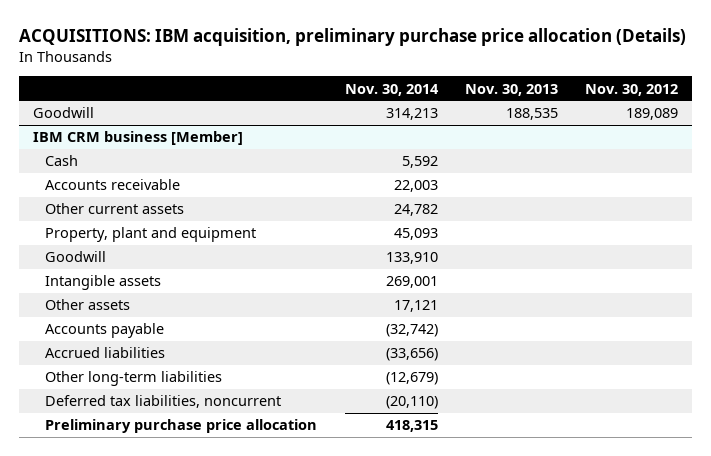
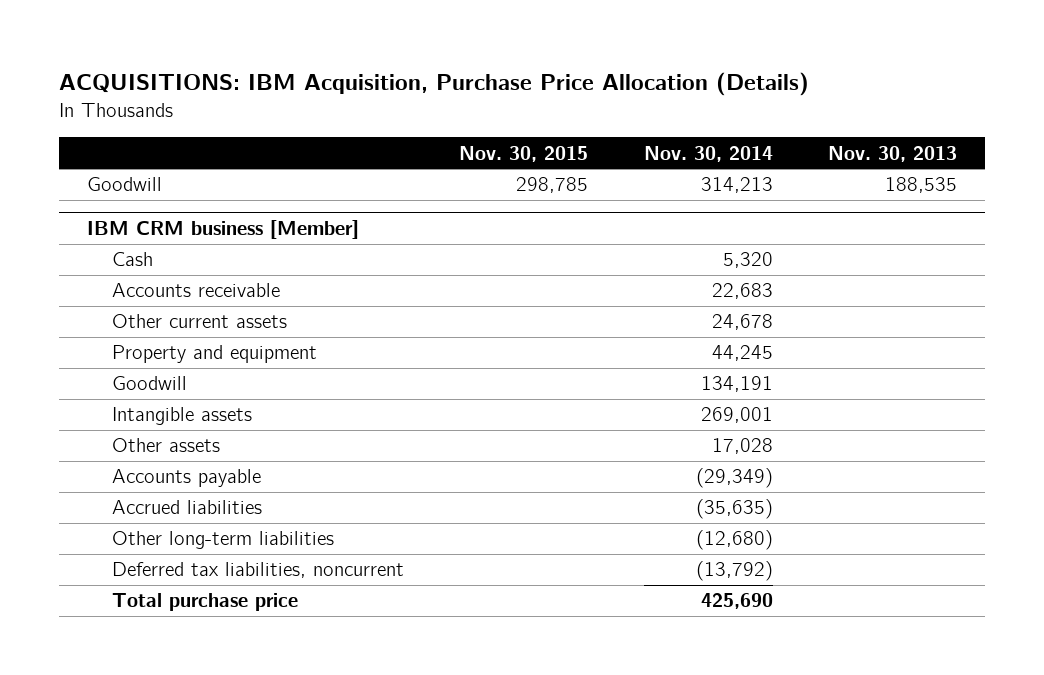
[19,27,687,46] ACQUISITIONS: IBM acquisition, preliminary purchase price allocation (Details) -> [59,72,810,97] ACQUISITIONS: IBM Acquisition, Purchase Price Allocation (Details)
[585,83,679,96] Nov. 30, 2012 -> none
none -> [459,145,589,162] Nov. 30, 2015
[401,156,438,169] 5,592 -> [722,252,773,269] 5,320
[393,180,438,193] 22,003 -> [711,283,773,300] 22,683
[393,204,438,217] 24,782 -> [711,314,773,331] 24,678
[45,227,257,243] Property, plant and equipment -> [111,345,317,364] Property and equipment
[393,228,438,241] 45,093 -> [711,345,773,362] 44,245
[385,252,438,265] 133,910 -> [700,376,773,393] 134,191
[45,419,318,434] Preliminary purchase price allocation -> none
[393,300,438,313] 17,121 -> [711,438,773,455] 17,028
[385,324,438,338] (32,742) -> [695,468,773,489] (29,349)
[385,348,438,362] (33,656) -> [695,499,773,520] (35,635)
[385,372,438,386] (12,679) -> [695,530,773,551] (12,680)
[385,396,438,410] (20,110) -> [695,561,773,582] (13,792)
none -> [111,593,298,612] Total purchase price

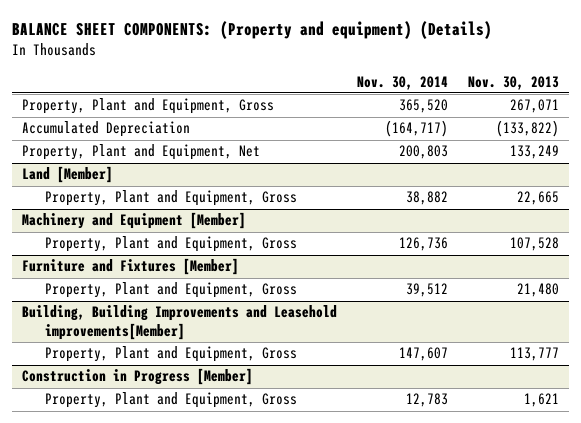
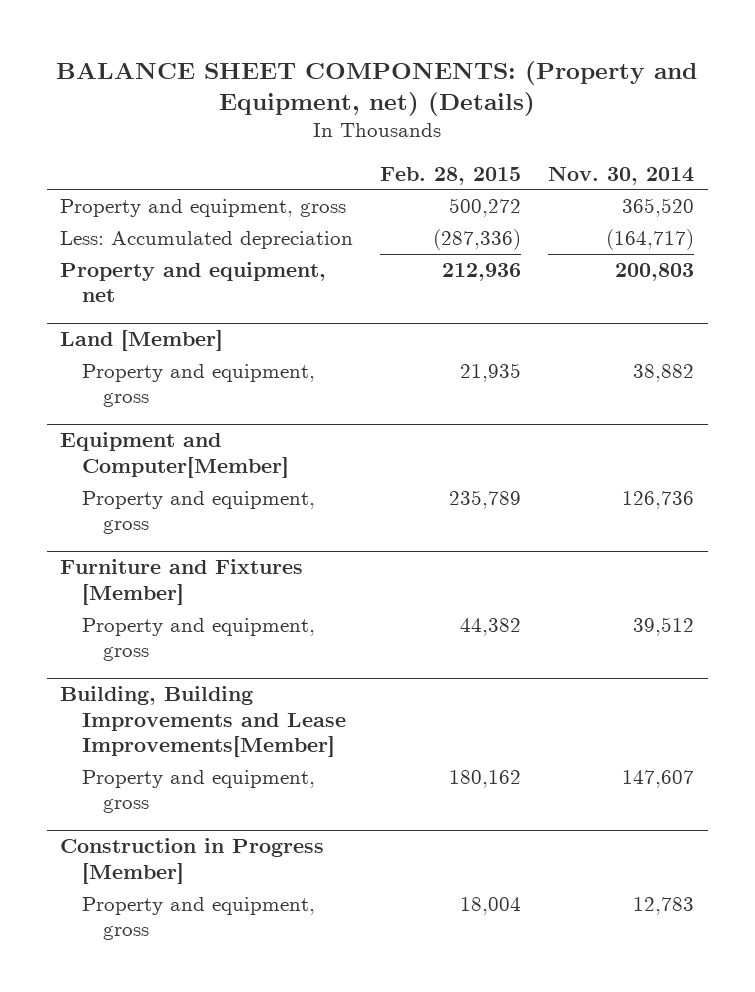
[12,21,493,40] BALANCE SHEET COMPONENTS: (Property and equipment) (Details) -> [56,60,698,117] BALANCE SHEET COMPONENTS: (Property and Equipment, net) (Details)
[468,75,560,90] Nov. 30, 2013 -> none
none -> [380,166,522,185] Feb. 28, 2015
[22,98,275,115] Property, Plant and Equipment, Gross -> [60,198,347,217] Property and equipment, gross
[22,121,191,138] Accumulated Depreciation -> [60,230,354,249] Less: Accumulated depreciation
[22,144,261,161] Property, Plant and Equipment, Net -> [60,261,327,303] Property and equipment, net
[44,190,297,207] Property, Plant and Equipment, Gross -> [81,363,315,408] Property and equipment, gross
[22,212,247,230] Machinery and Equipment [Member] -> [60,432,289,478] Equipment and Computer[Member]
[44,236,297,253] Property, Plant and Equipment, Gross -> [81,490,315,535] Property and equipment, gross
[44,282,297,299] Property, Plant and Equipment, Gross -> [81,617,315,662] Property and equipment, gross
[22,305,338,341] Building, Building Improvements and Leasehold improvements[Member] -> [60,686,346,758] Building, Building Improvements and Lease Improvements[Member]
[44,346,297,363] Property, Plant and Equipment, Gross -> [81,769,315,814] Property and equipment, gross
[44,392,297,409] Property, Plant and Equipment, Gross -> [81,896,315,941] Property and equipment, gross

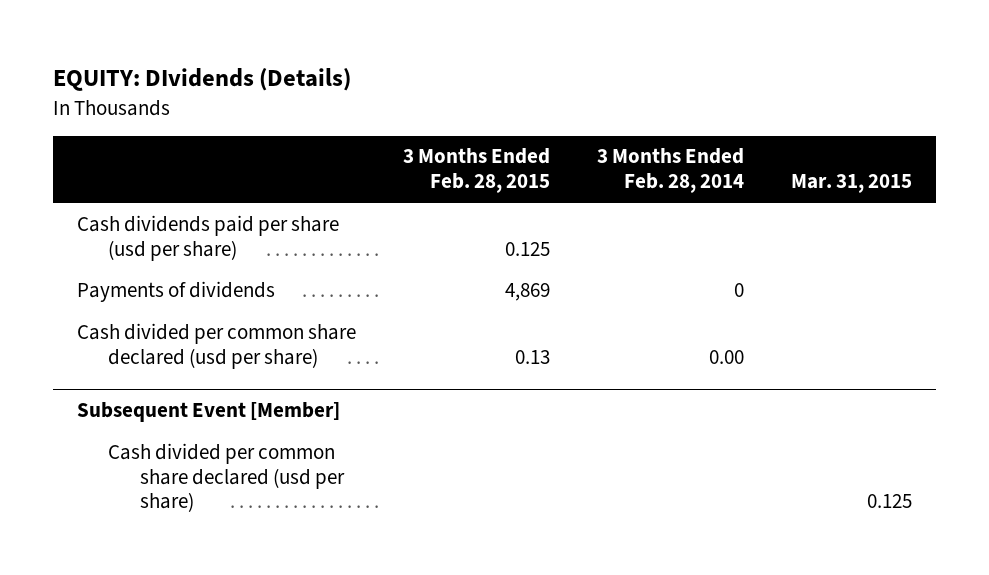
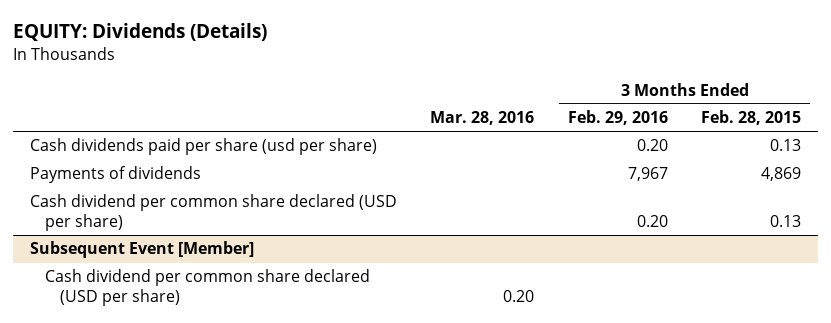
[53,67,352,91] EQUITY: DIvidends (Details) -> [13,23,268,42] EQUITY: Dividends (Details)
[596,148,744,194] 3 Months Ended Feb. 28, 2014 -> none
[790,174,912,194] Mar. 31, 2015 -> none
none -> [430,111,535,126] Mar. 28, 2016
none -> [567,110,668,126] Feb. 29, 2016
[504,241,550,256] 0.125 -> [770,139,802,152] 0.13
[76,322,356,369] Cash divided per common share declared (usd per share) -> [29,194,397,232] Cash dividend per common share declared (USD per share)
[108,442,346,513] Cash divided per common share declared (usd per share) -> [44,269,370,307] Cash dividend per common share declared (USD per share)

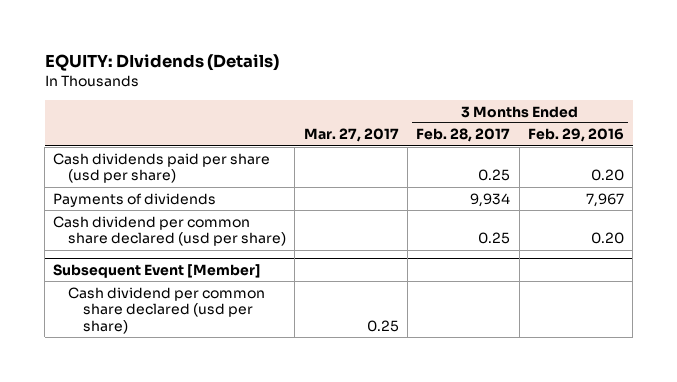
[13,23,268,42] EQUITY: Dividends (Details) -> [44,53,279,71] EQUITY: DIvidends (Details)
[430,111,535,126] Mar. 28, 2016 -> none
[701,110,802,126] Feb. 28, 2015 -> none
none -> [303,128,399,143] Mar. 27, 2017
none -> [416,128,511,143] Feb. 28, 2017
[29,194,397,232] Cash dividend per common share declared (USD per share) -> [53,215,287,247] Cash dividend per common share declared (usd per share)
[44,269,370,307] Cash dividend per common share declared (USD per share) -> [68,286,266,335] Cash dividend per common share declared (usd per share)

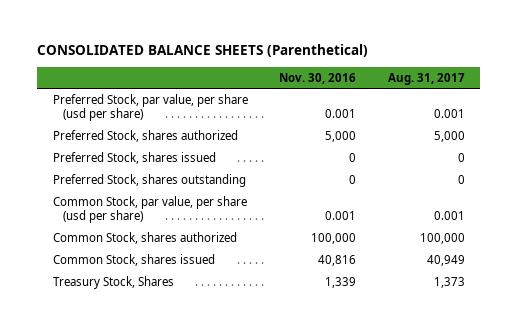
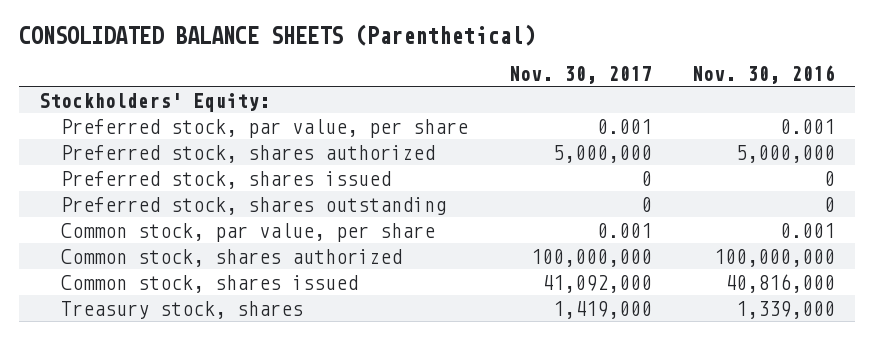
[387,72,465,85] Aug. 31, 2017 -> none
none -> [508,65,652,84] Nov. 30, 2017
none -> [39,92,271,112] Stockholders' Equity:
[52,93,248,122] Preferred Stock, par value, per share (usd per share) -> [61,118,469,138] Preferred stock, par value, per share
[52,129,238,142] Preferred Stock, shares authorized -> [61,144,436,163] Preferred stock, shares authorized
[325,130,357,142] 5,000 -> [735,144,835,163] 5,000,000
[52,151,216,164] Preferred Stock, shares issued -> [61,170,392,189] Preferred stock, shares issued
[52,173,246,187] Preferred Stock, shares outstanding -> [61,196,447,215] Preferred stock, shares outstanding
[52,195,247,224] Common Stock, par value, per share (usd per share) -> [61,222,436,242] Common stock, par value, per share
[52,231,237,244] Common Stock, shares authorized -> [61,248,403,267] Common stock, shares authorized
[311,232,357,244] 100,000 -> [713,248,835,267] 100,000,000
[52,253,215,266] Common Stock, shares issued -> [61,274,359,293] Common stock, shares issued
[318,254,357,266] 40,816 -> [724,273,835,293] 40,816,000
[52,275,174,289] Treasury Stock, Shares -> [61,300,304,319] Treasury stock, shares
[325,276,357,288] 1,339 -> [735,300,835,319] 1,339,000

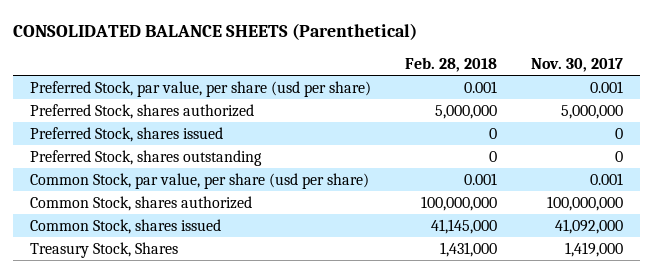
[691,64,835,84] Nov. 30, 2016 -> none
none -> [405,57,498,73] Feb. 28, 2018
[39,92,271,112] Stockholders' Equity: -> none
[61,118,469,138] Preferred stock, par value, per share -> [30,80,372,97] Preferred Stock, par value, per share (usd per share)
[61,144,436,163] Preferred stock, shares authorized -> [30,103,255,119] Preferred Stock, shares authorized
[61,170,392,189] Preferred stock, shares issued -> [30,126,224,142] Preferred Stock, shares issued
[61,196,447,215] Preferred stock, shares outstanding -> [30,149,263,166] Preferred Stock, shares outstanding
[61,222,436,242] Common stock, par value, per share -> [30,172,370,189] Common Stock, par value, per share (usd per share)
[61,248,403,267] Common stock, shares authorized -> [30,195,253,211] Common Stock, shares authorized
[61,274,359,293] Common stock, shares issued -> [30,218,222,234] Common Stock, shares issued
[61,300,304,319] Treasury stock, shares -> [30,241,179,258] Treasury Stock, Shares

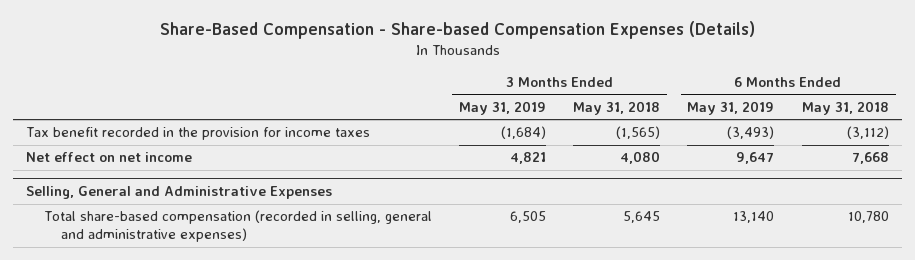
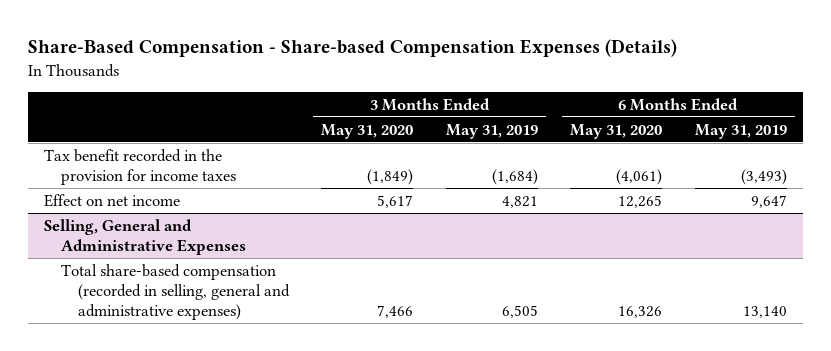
[573,100,661,115] May 31, 2018 -> none
[801,100,889,115] May 31, 2018 -> none
none -> [321,123,414,139] May 31, 2020
none -> [570,123,663,139] May 31, 2020
[26,152,193,163] Net effect on net income -> [44,193,181,207] Effect on net income

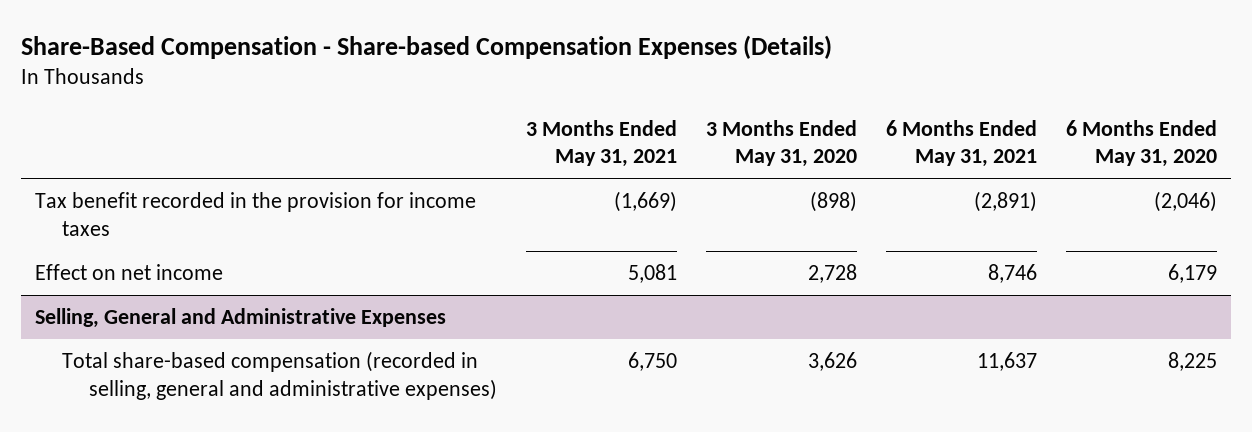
[445,123,538,139] May 31, 2019 -> none
[694,123,787,139] May 31, 2019 -> none
none -> [525,119,677,168] 3 Months Ended May 31, 2021
none -> [885,119,1037,168] 6 Months Ended May 31, 2021
[367,168,414,185] (1,849) -> [809,191,857,213] (898)
[616,168,663,185] (4,061) -> [1153,191,1217,213] (2,046)
[377,194,414,208] 5,617 -> [807,264,857,284] 2,728
[618,194,663,208] 12,265 -> [1167,264,1217,284] 6,179
[377,304,414,318] 7,466 -> [807,352,857,372] 3,626
[618,305,663,318] 16,326 -> [1167,352,1217,372] 8,225

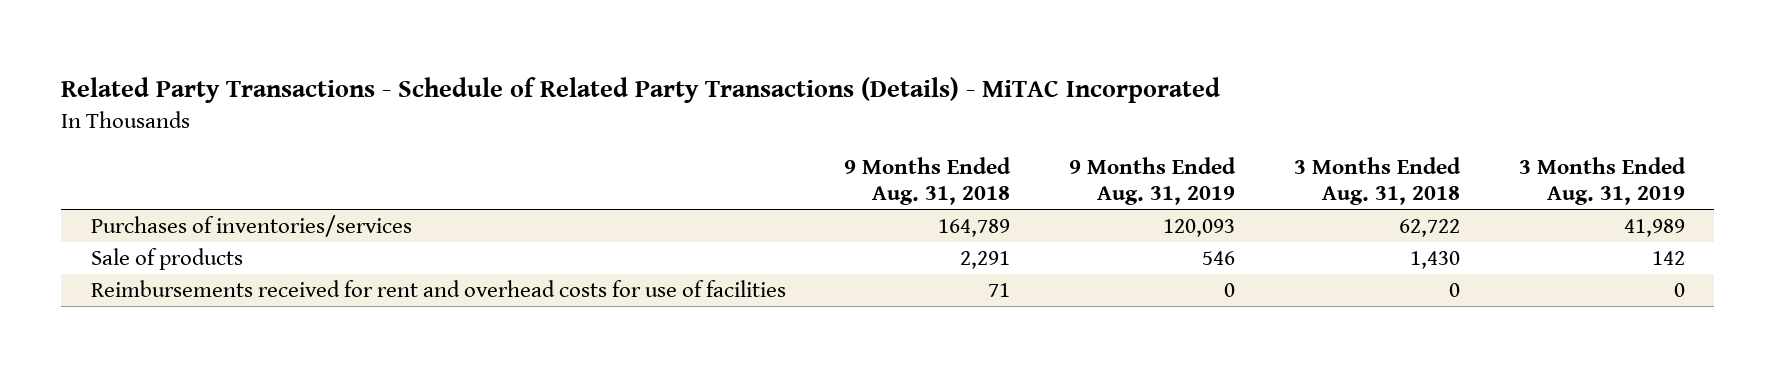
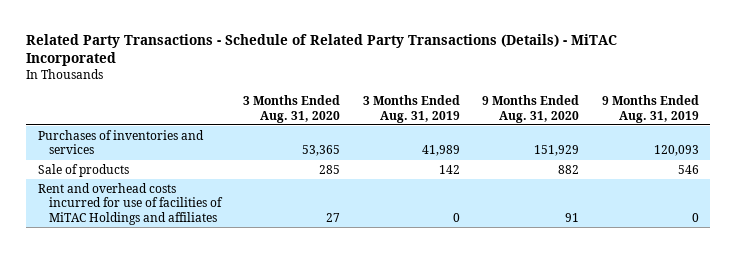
[844,156,1012,206] 9 Months Ended Aug. 31, 2018 -> none
[1293,156,1461,206] 3 Months Ended Aug. 31, 2018 -> none
none -> [243,95,341,123] 3 Months Ended Aug. 31, 2020
none -> [482,95,580,123] 9 Months Ended Aug. 31, 2020
[90,215,412,238] Purchases of inventories/services -> [37,129,204,155] Purchases of inventories and services
[90,280,786,298] Reimbursements received for rent and overhead costs for use of facilities -> [37,182,223,225] Rent and overhead costs incurred for use of facilities of MiTAC Holdings and affiliates

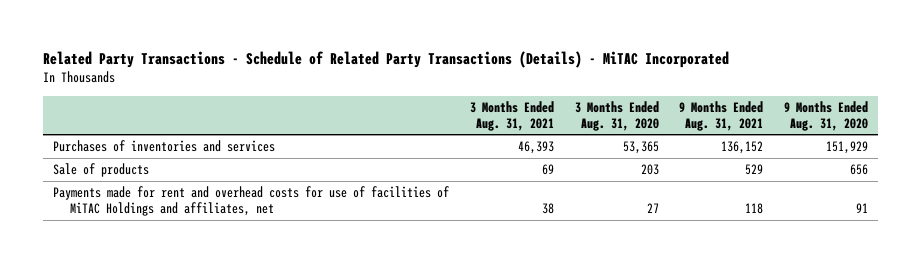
[362,95,460,123] 3 Months Ended Aug. 31, 2019 -> none
[601,95,699,123] 9 Months Ended Aug. 31, 2019 -> none
none -> [469,100,554,131] 3 Months Ended Aug. 31, 2021
none -> [679,100,764,131] 9 Months Ended Aug. 31, 2021
[319,164,341,174] 285 -> [640,164,659,176] 203
[558,164,580,174] 882 -> [849,164,868,176] 656
[37,182,223,225] Rent and overhead costs incurred for use of facilities of MiTAC Holdings and affiliates -> [53,186,450,216] Payments made for rent and overhead costs for use of facilities of MiTAC Holdings and affiliates, net

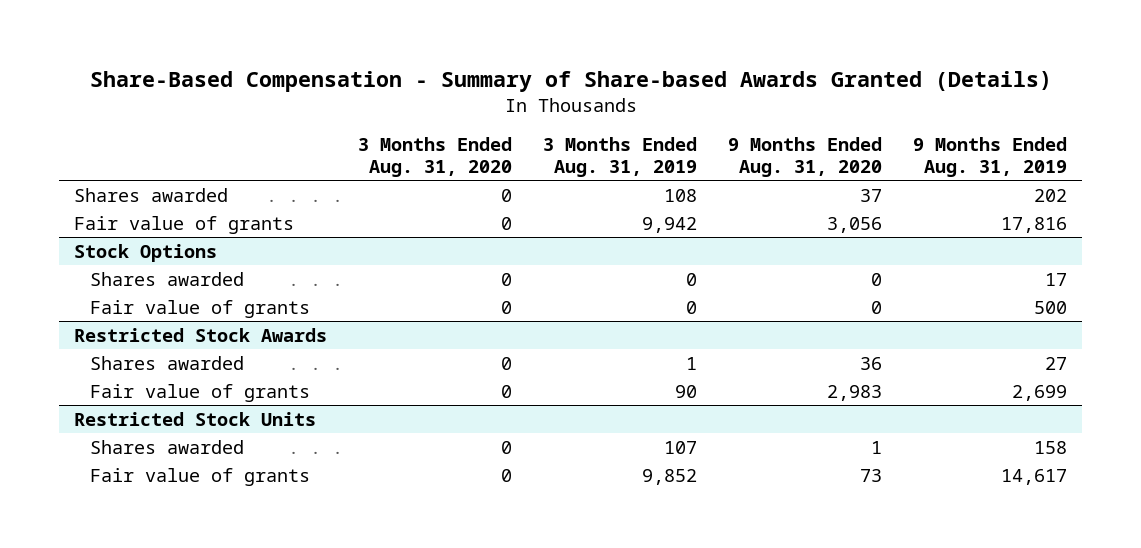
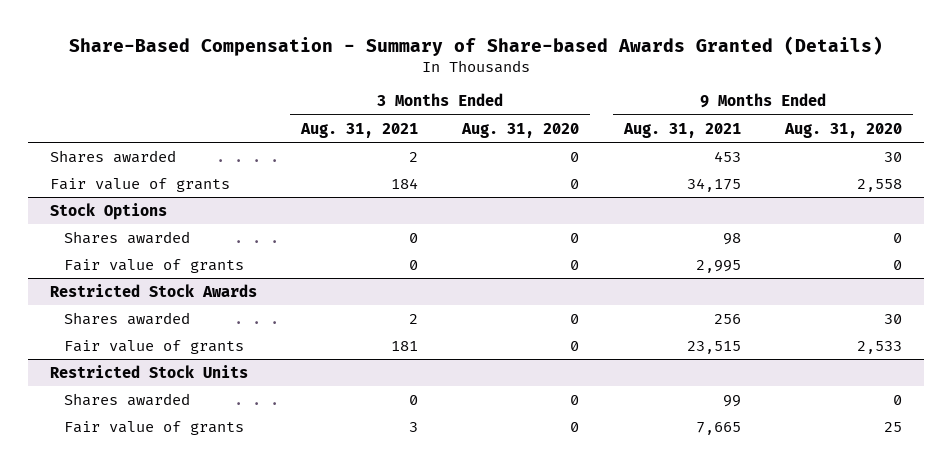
[543,137,698,177] 3 Months Ended Aug. 31, 2019 -> none
[912,137,1067,177] 9 Months Ended Aug. 31, 2019 -> none
none -> [300,122,419,138] Aug. 31, 2021
none -> [622,122,741,138] Aug. 31, 2021
[860,188,883,202] 37 -> [883,152,902,163] 30
[827,216,883,233] 3,056 -> [856,179,902,193] 2,558
[860,356,883,370] 36 -> [883,314,902,325] 30
[827,384,883,401] 2,983 -> [856,341,902,355] 2,533
[871,440,883,454] 1 -> [892,395,902,406] 0
[860,468,883,482] 73 -> [883,422,902,433] 25

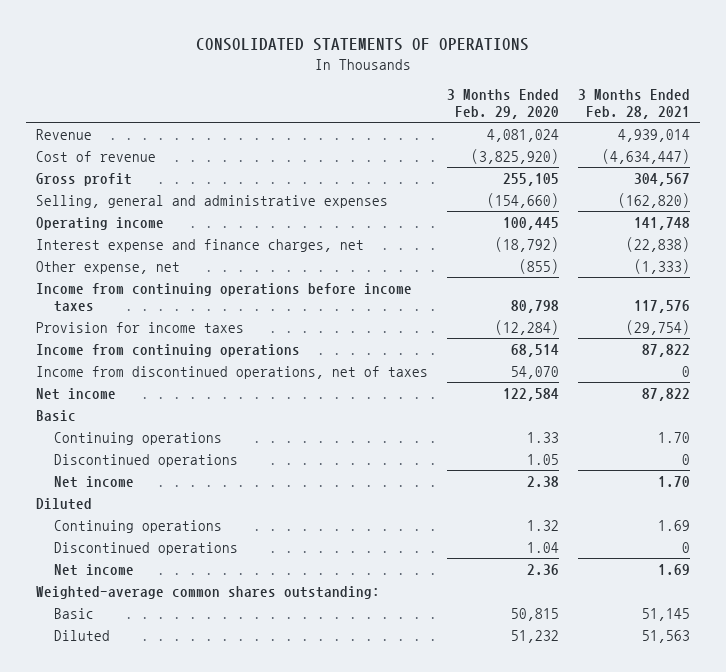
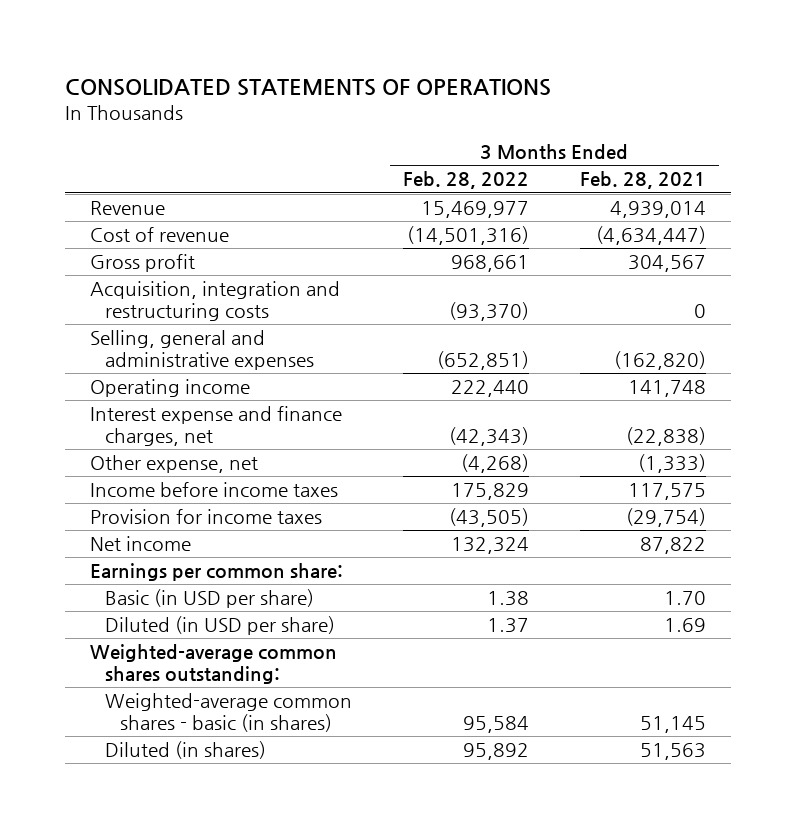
[446,88,559,119] 3 Months Ended Feb. 29, 2020 -> none
none -> [402,171,529,190] Feb. 28, 2022
none -> [90,281,341,322] Acquisition, integration and restructuring costs
[35,282,412,312] Income from continuing operations before income taxes -> [90,482,339,498] Income before income taxes
[634,299,691,313] 117,576 -> [627,483,706,501] 117,575
[35,343,300,357] Income from continuing operations -> none
[35,365,428,379] Income from discontinued operations, net of taxes -> none
[35,409,76,421] Basic -> none
[54,431,223,445] Continuing operations -> none
[54,453,239,467] Discontinued operations -> none
[35,497,92,510] Diluted -> none
[54,519,223,533] Continuing operations -> none
[54,541,239,555] Discontinued operations -> none
none -> [90,563,344,582] Earnings per common share:
[54,475,135,488] Net income -> [104,589,314,609] Basic (in USD per share)
[54,563,135,576] Net income -> [104,616,335,636] Diluted (in USD per share)
[54,607,95,619] Basic -> [104,693,352,733] Weighted-average common shares - basic (in shares)
[54,629,111,641] Diluted -> [104,741,266,760] Diluted (in shares)

